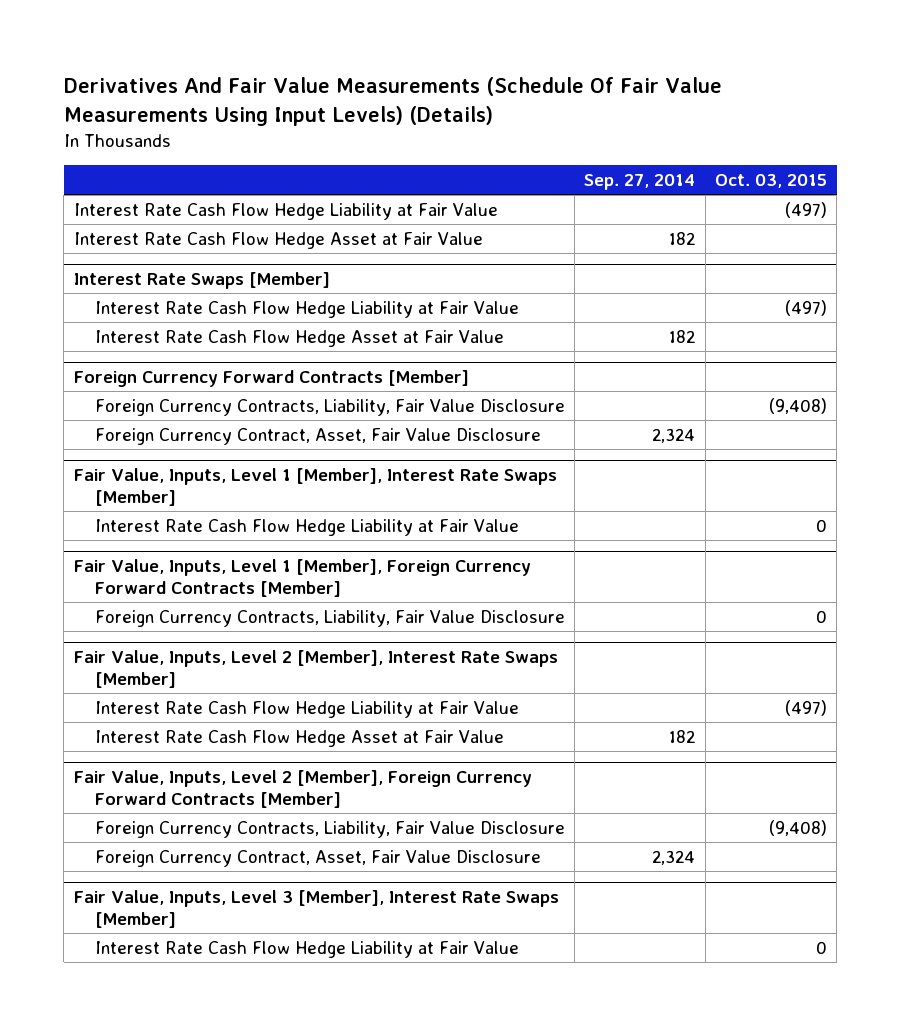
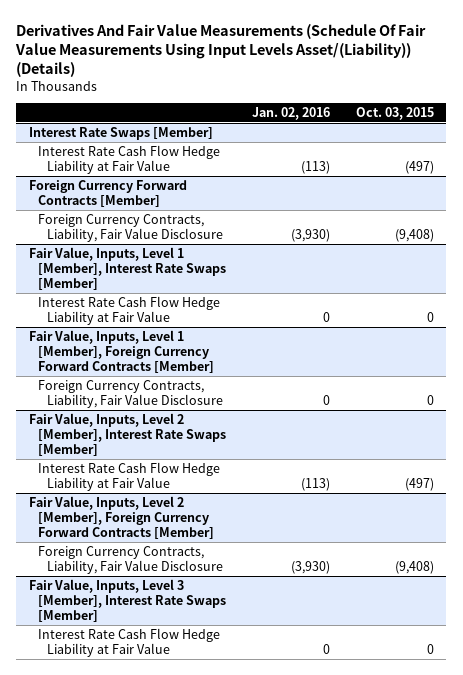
[63,76,722,126] Derivatives And Fair Value Measurements (Schedule Of Fair Value Measurements Using Input Levels) (Details) -> [15,23,427,78] Derivatives And Fair Value Measurements (Schedule Of Fair Value Measurements Using Input Levels Asset/(Liability)) (Details)
[584,174,696,191] Sep. 27, 2014 -> none
none -> [251,107,330,121] Jan. 02, 2016
[73,202,498,220] Interest Rate Cash Flow Hedge Liability at Fair Value -> none
[73,231,483,249] Interest Rate Cash Flow Hedge Asset at Fair Value -> none
[94,329,504,347] Interest Rate Cash Flow Hedge Asset at Fair Value -> none
[94,427,541,445] Foreign Currency Contract, Asset, Fair Value Disclosure -> none
[94,729,504,747] Interest Rate Cash Flow Hedge Asset at Fair Value -> none
[94,849,541,867] Foreign Currency Contract, Asset, Fair Value Disclosure -> none

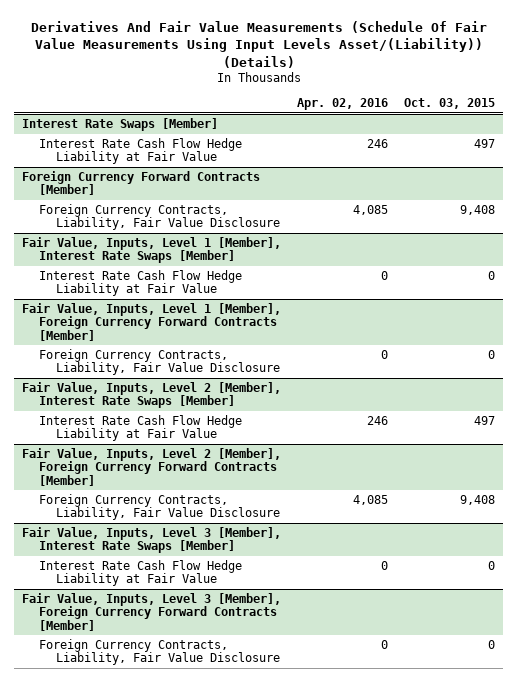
[251,107,330,121] Jan. 02, 2016 -> none
none -> [297,98,389,111] Apr. 02, 2016
[404,161,434,175] (497) -> [474,138,496,148] 497
[394,229,434,243] (9,408) -> [460,204,496,215] 9,408
[404,478,434,492] (497) -> [474,415,496,425] 497
[394,561,434,575] (9,408) -> [460,494,496,505] 9,408
none -> [22,592,282,631] Fair Value, Inputs, Level 3 [Member], Foreign Currency Forward Contracts [Member]
none -> [38,638,280,666] Foreign Currency Contracts, Liability, Fair Value Disclosure

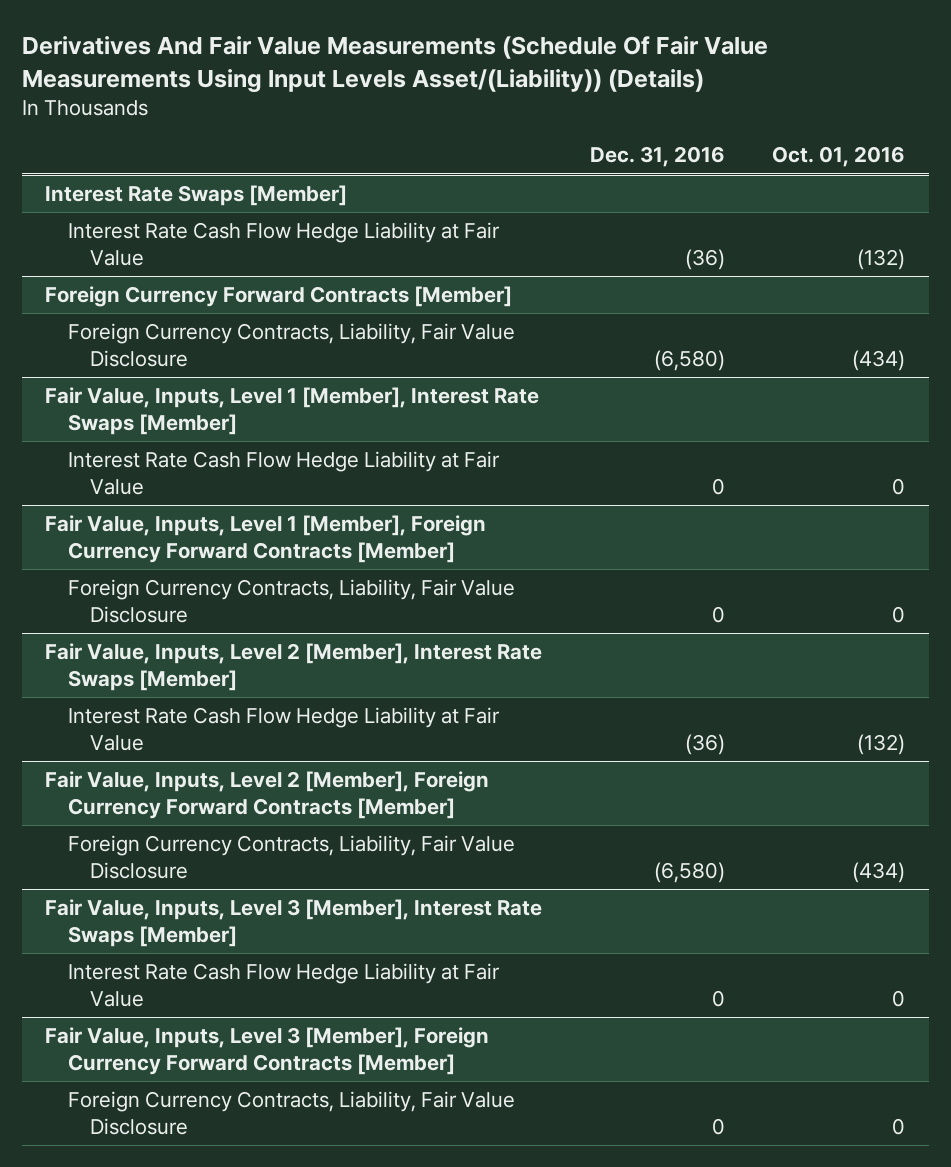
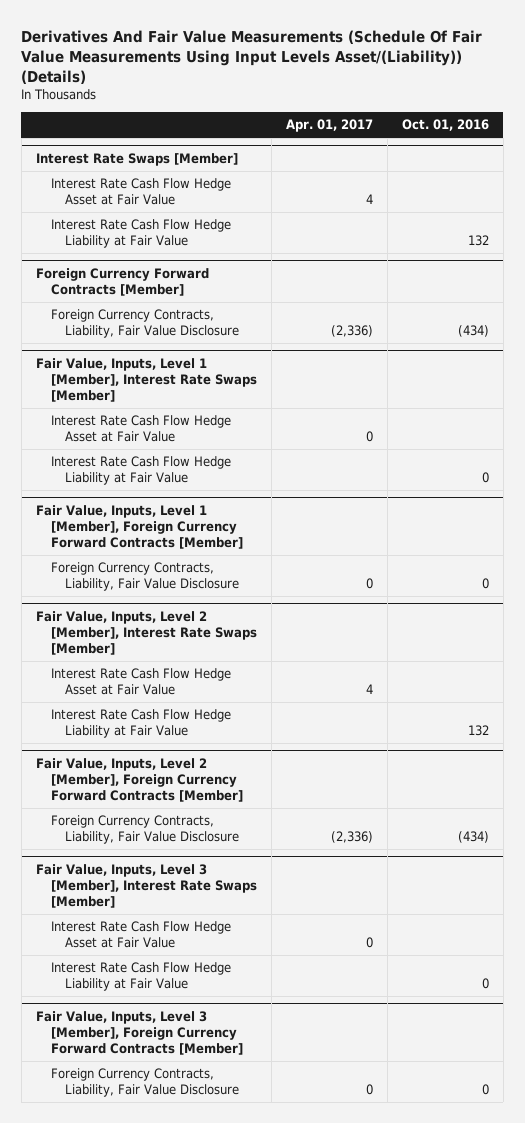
[589,146,725,168] Dec. 31, 2016 -> none
none -> [285,119,373,133] Apr. 01, 2017
none -> [50,178,231,206] Interest Rate Cash Flow Hedge Asset at Fair Value
[857,248,906,270] (132) -> [467,235,489,247] 132
none -> [50,415,231,443] Interest Rate Cash Flow Hedge Asset at Fair Value
none -> [50,668,231,696] Interest Rate Cash Flow Hedge Asset at Fair Value
[857,733,906,755] (132) -> [467,725,489,737] 132
none -> [50,921,231,949] Interest Rate Cash Flow Hedge Asset at Fair Value

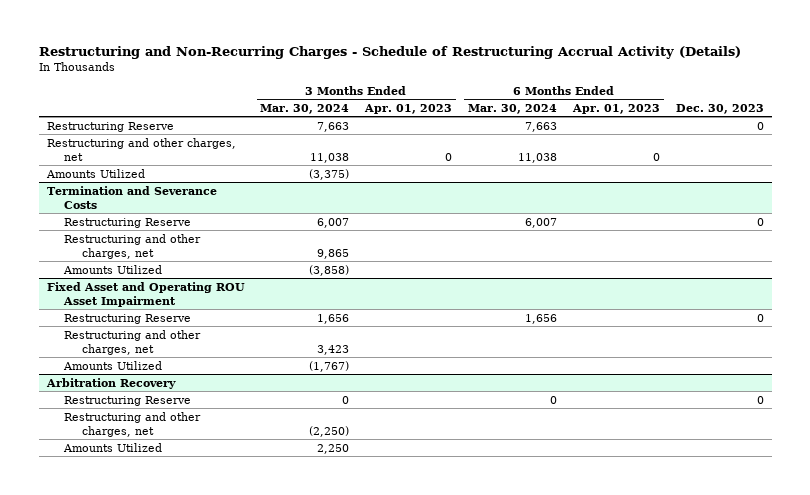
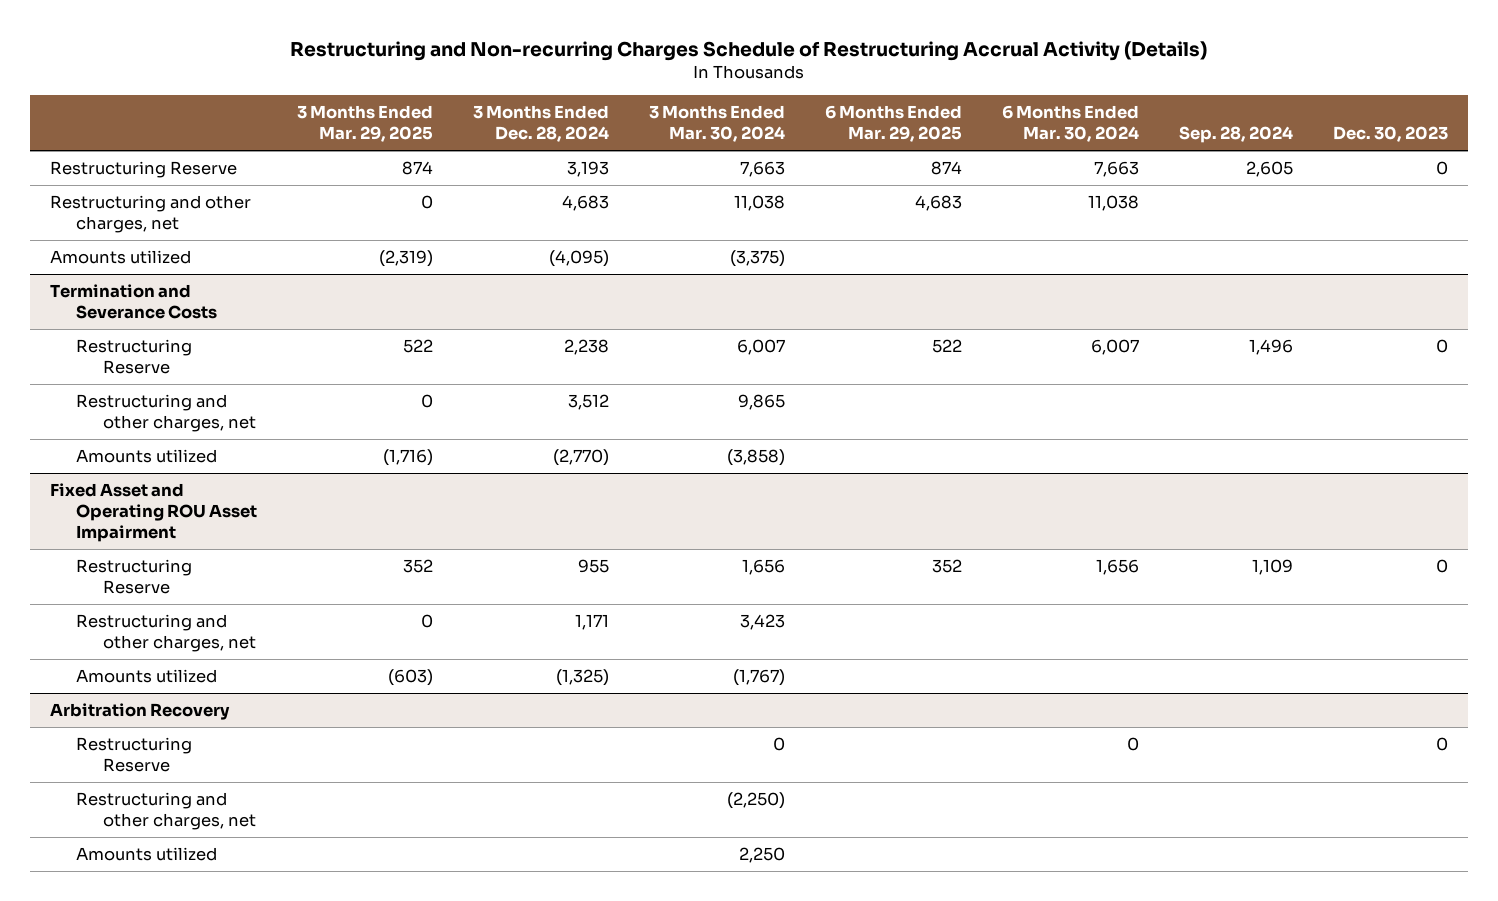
[38,46,741,60] Restructuring and Non-Recurring Charges - Schedule of Restructuring Accrual Activity (Details) -> [289,40,1207,61] Restructuring and Non-recurring Charges Schedule of Restructuring Accrual Activity (Details)
[364,103,453,114] Apr. 01, 2023 -> none
[571,103,660,114] Apr. 01, 2023 -> none
none -> [297,105,434,143] 3 Months Ended Mar. 29, 2025
none -> [473,105,610,143] 3 Months Ended Dec. 28, 2024
none -> [825,105,963,143] 6 Months Ended Mar. 29, 2025
none -> [1179,126,1294,144] Sep. 28, 2024
[45,168,145,178] Amounts Utilized -> [49,250,191,265] Amounts utilized
[63,264,163,274] Amounts Utilized -> [76,449,218,464] Amounts utilized
[63,360,163,370] Amounts Utilized -> [76,669,218,684] Amounts utilized
[63,442,163,452] Amounts Utilized -> [76,847,218,862] Amounts utilized

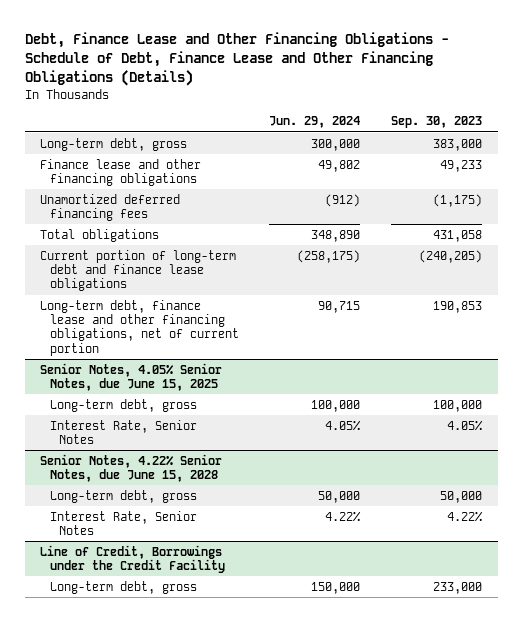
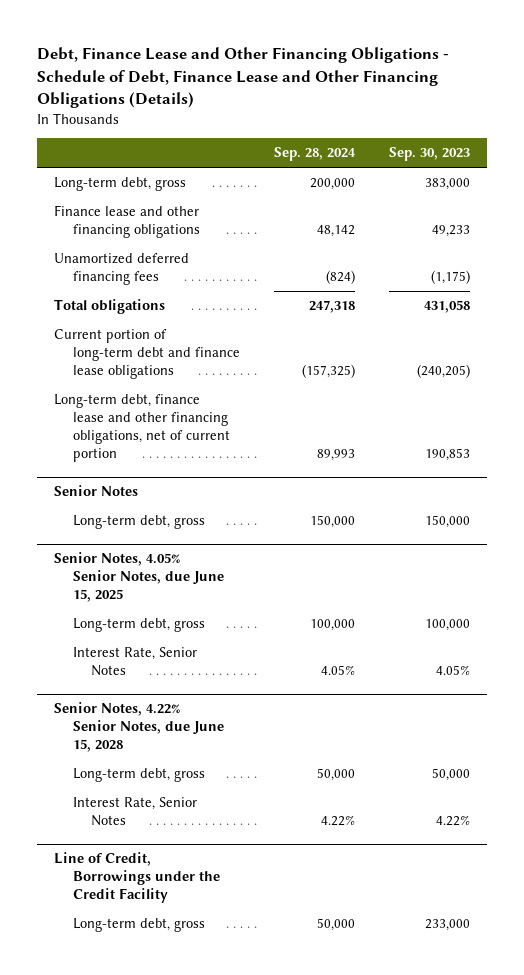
[269,116,361,129] Jun. 29, 2024 -> none
none -> [273,147,356,162] Sep. 28, 2024
none -> [53,485,138,497] Senior Notes
none -> [72,515,205,530] Long-term debt, gross

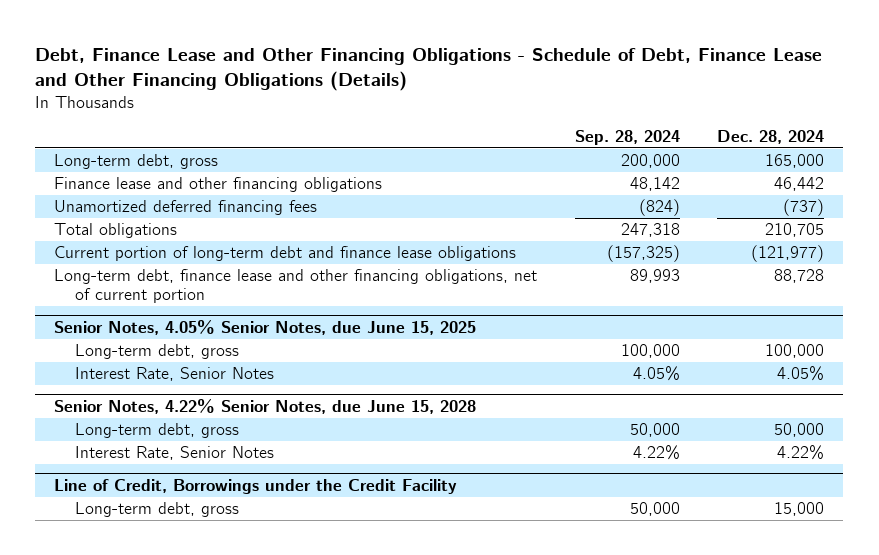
[389,147,471,162] Sep. 30, 2023 -> none
none -> [717,130,825,145] Dec. 28, 2024
[53,485,138,497] Senior Notes -> none
[72,515,205,530] Long-term debt, gross -> none

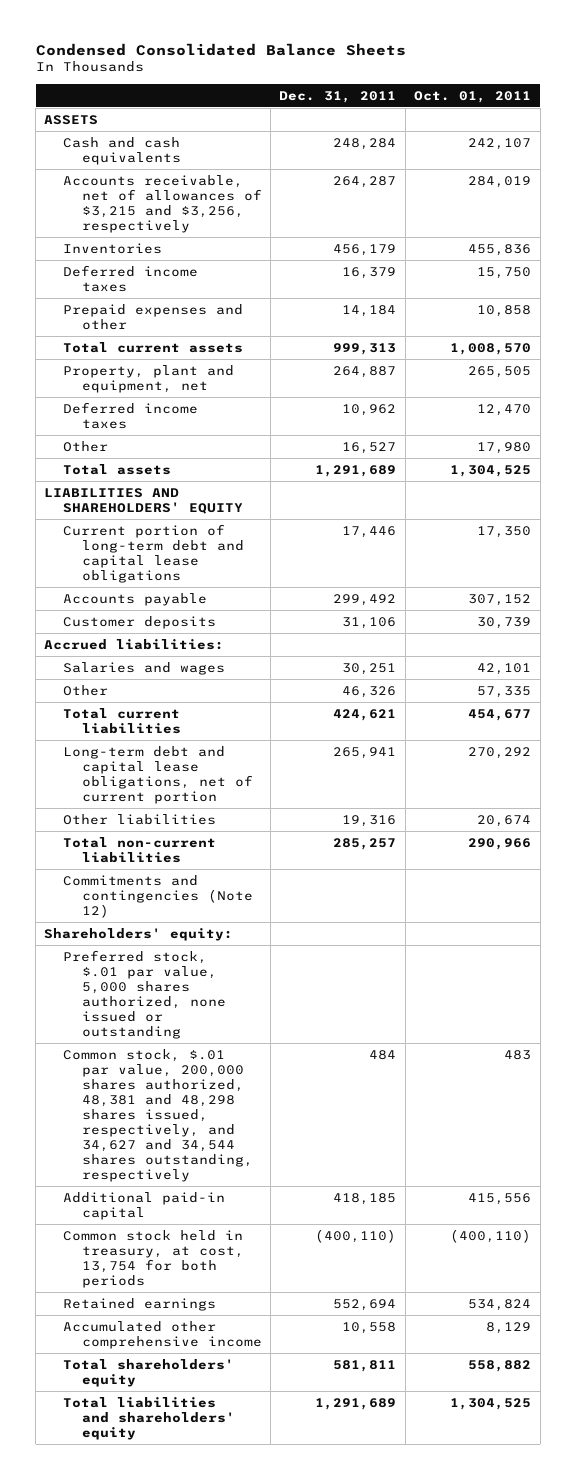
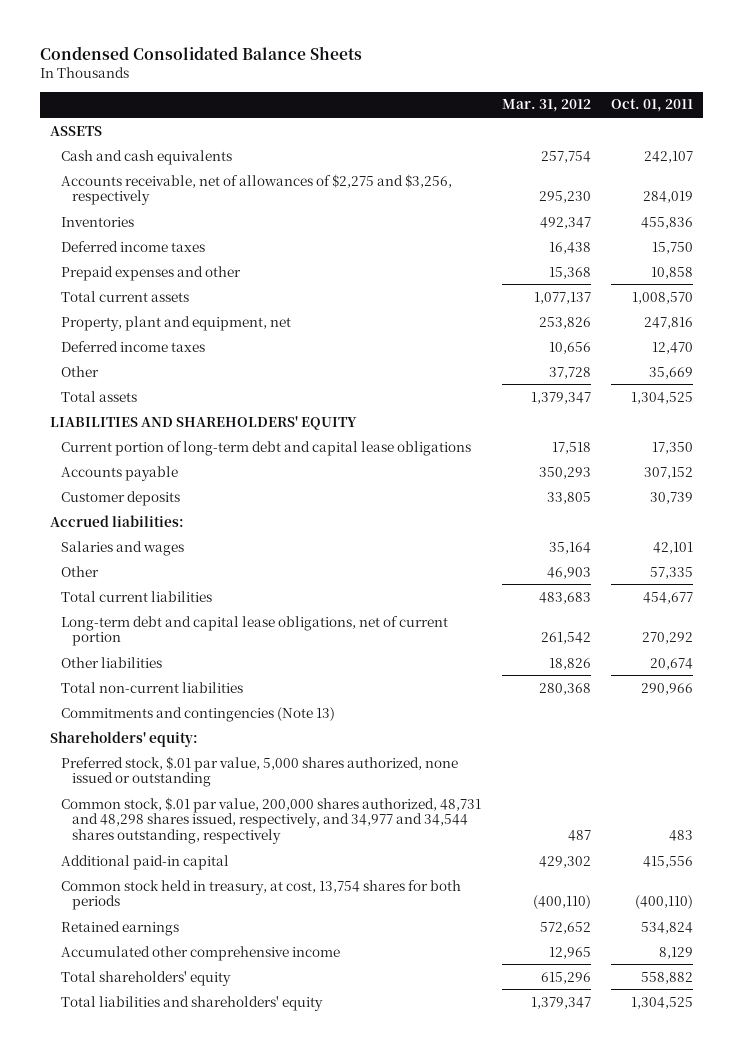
[279,90,397,103] Dec. 31, 2011 -> none
none -> [501,99,591,113] Mar. 31, 2012
[63,174,262,233] Accounts receivable, net of allowances of $3,215 and $3,256, respectively -> [61,173,453,206] Accounts receivable, net of allowances of $2,275 and $3,256, respectively
[468,365,532,378] 265,505 -> [644,316,694,329] 247,816
[477,441,532,454] 17,980 -> [649,366,694,379] 35,669
[63,874,253,918] Commitments and contingencies (Note 12) -> [61,706,336,722] Commitments and contingencies (Note 13)
[63,1048,253,1182] Common stock, $.01 par value, 200,000 shares authorized, 48,381 and 48,298 shares issued, respectively, and 34,627 and 34,544 shares outstanding, respectively -> [61,796,482,844] Common stock, $.01 par value, 200,000 shares authorized, 48,731 and 48,298 shares issued, respectively, and 34,977 and 34,544 shares outstanding, respectively
[63,1229,244,1288] Common stock held in treasury, at cost, 13,754 for both periods -> [61,879,462,911] Common stock held in treasury, at cost, 13,754 shares for both periods

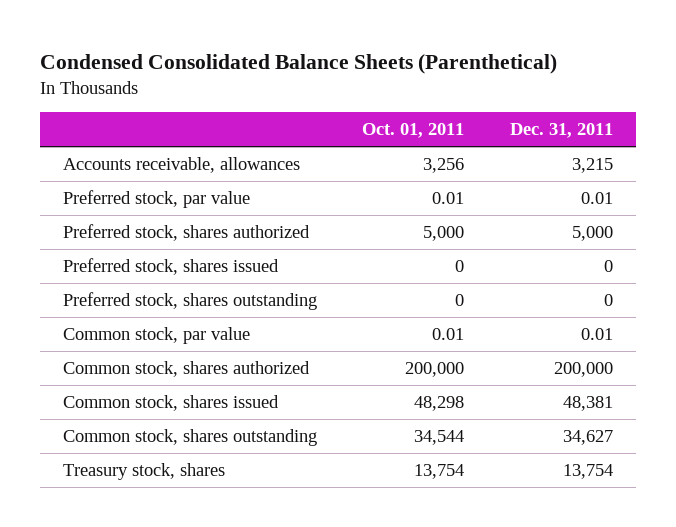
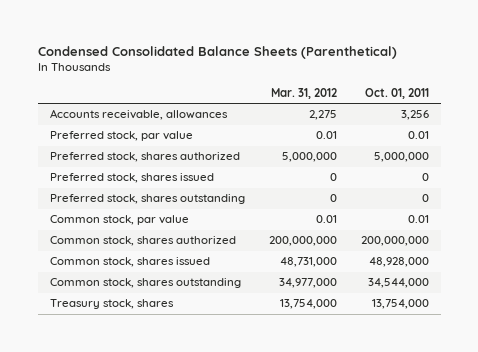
[510,123,614,139] Dec. 31, 2011 -> none
none -> [270,87,337,99] Mar. 31, 2012
[423,226,465,242] 5,000 -> [373,152,429,163] 5,000,000
[405,362,465,378] 200,000 -> [360,236,429,247] 200,000,000
[414,396,465,412] 48,298 -> [368,257,429,268] 48,928,000
[414,430,465,446] 34,544 -> [367,278,429,289] 34,544,000
[414,464,465,480] 13,754 -> [371,299,429,310] 13,754,000

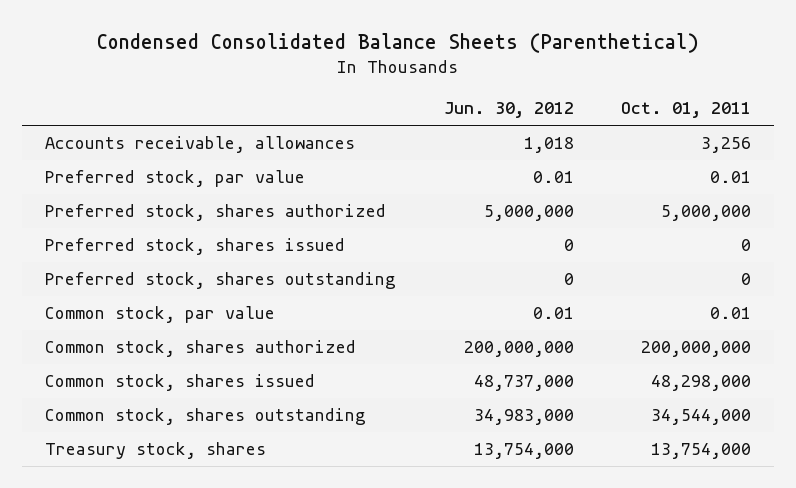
[270,87,337,99] Mar. 31, 2012 -> none
none -> [443,102,574,119] Jun. 30, 2012
[368,257,429,268] 48,928,000 -> [650,375,751,392] 48,298,000

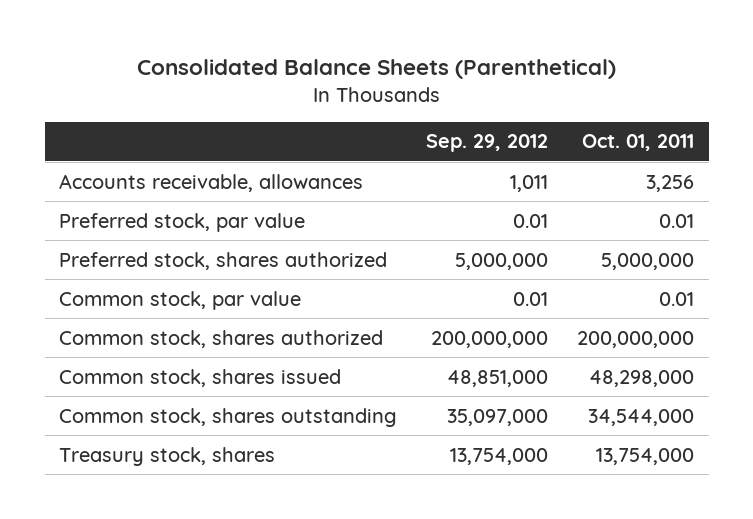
[97,33,700,54] Condensed Consolidated Balance Sheets (Parenthetical) -> [136,59,616,80] Consolidated Balance Sheets (Parenthetical)
[443,102,574,119] Jun. 30, 2012 -> none
none -> [426,134,549,153] Sep. 29, 2012
[45,238,346,256] Preferred stock, shares issued -> none
[45,272,397,290] Preferred stock, shares outstanding -> none

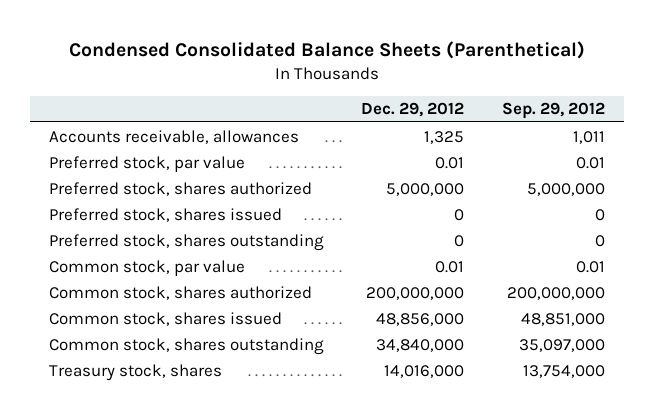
[136,59,616,80] Consolidated Balance Sheets (Parenthetical) -> [68,40,585,59] Condensed Consolidated Balance Sheets (Parenthetical)
[582,134,695,152] Oct. 01, 2011 -> none
none -> [361,102,465,118] Dec. 29, 2012
none -> [48,207,282,222] Preferred stock, shares issued
none -> [48,233,324,251] Preferred stock, shares outstanding

